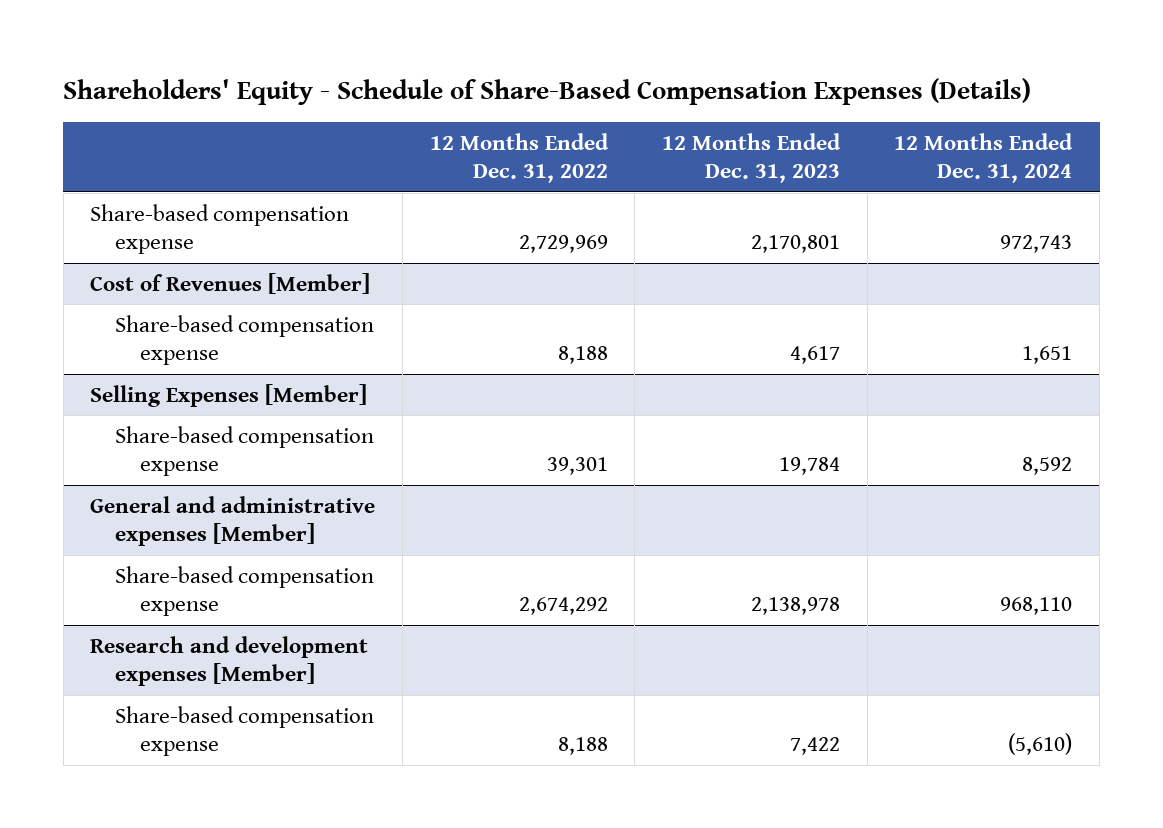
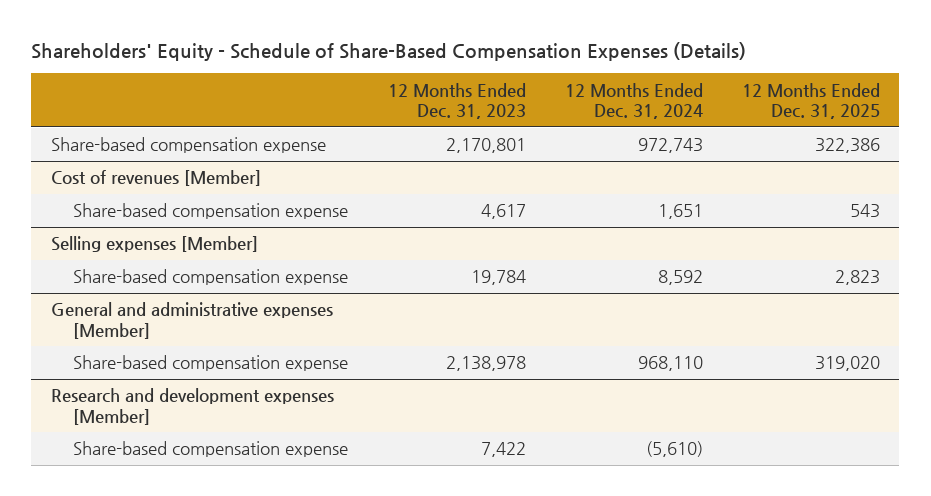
[429,132,609,184] 12 Months Ended Dec. 31, 2022 -> none
none -> [741,82,880,120] 12 Months Ended Dec. 31, 2025
[90,272,371,294] Cost of Revenues [Member] -> [50,170,261,187] Cost of revenues [Member]
[90,383,368,407] Selling Expenses [Member] -> [50,236,258,253] Selling expenses [Member]

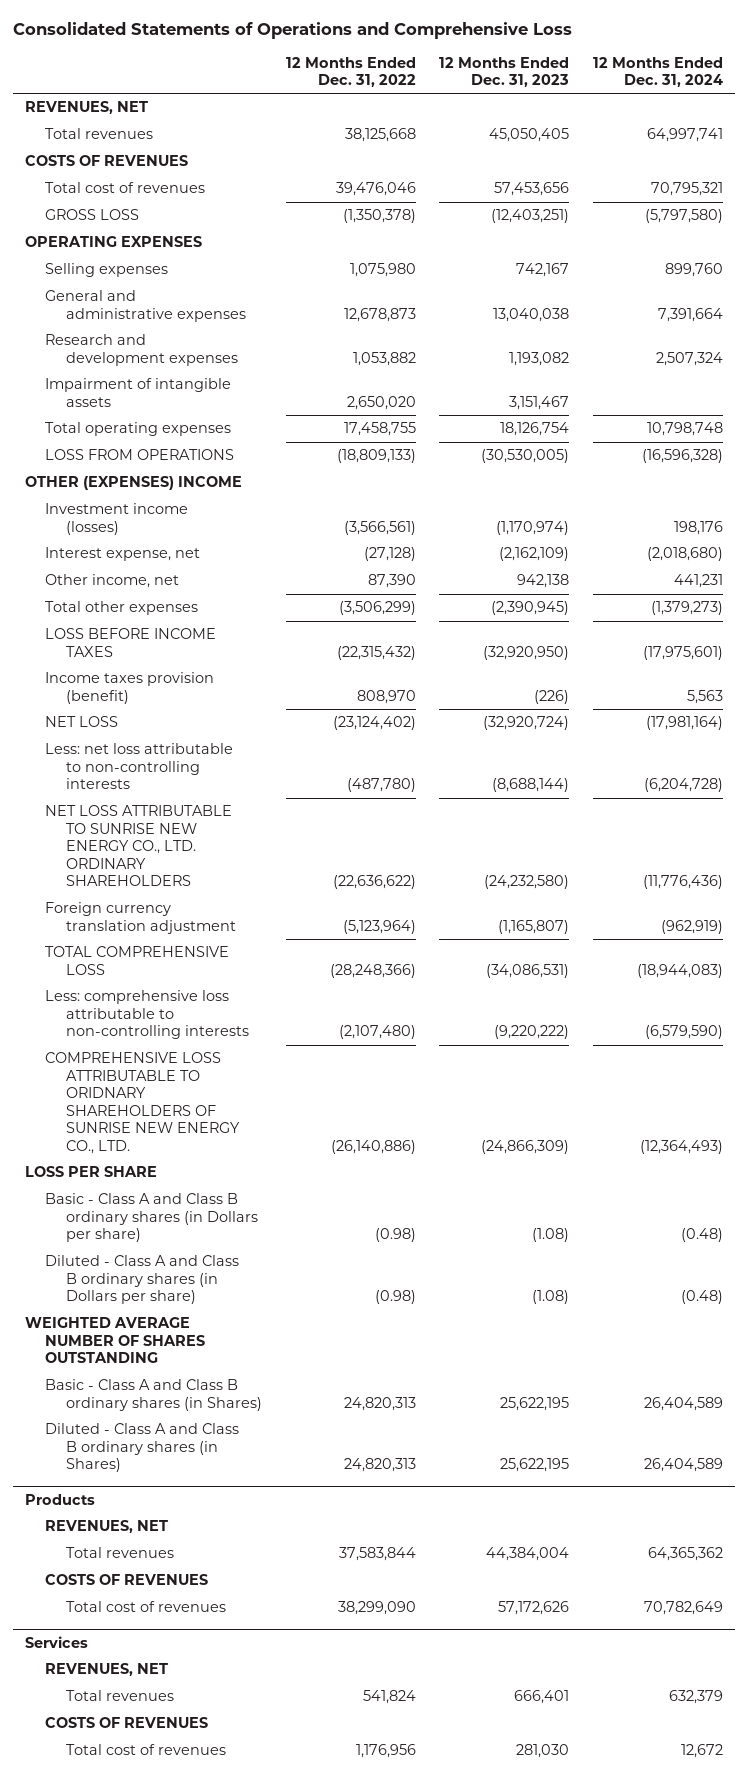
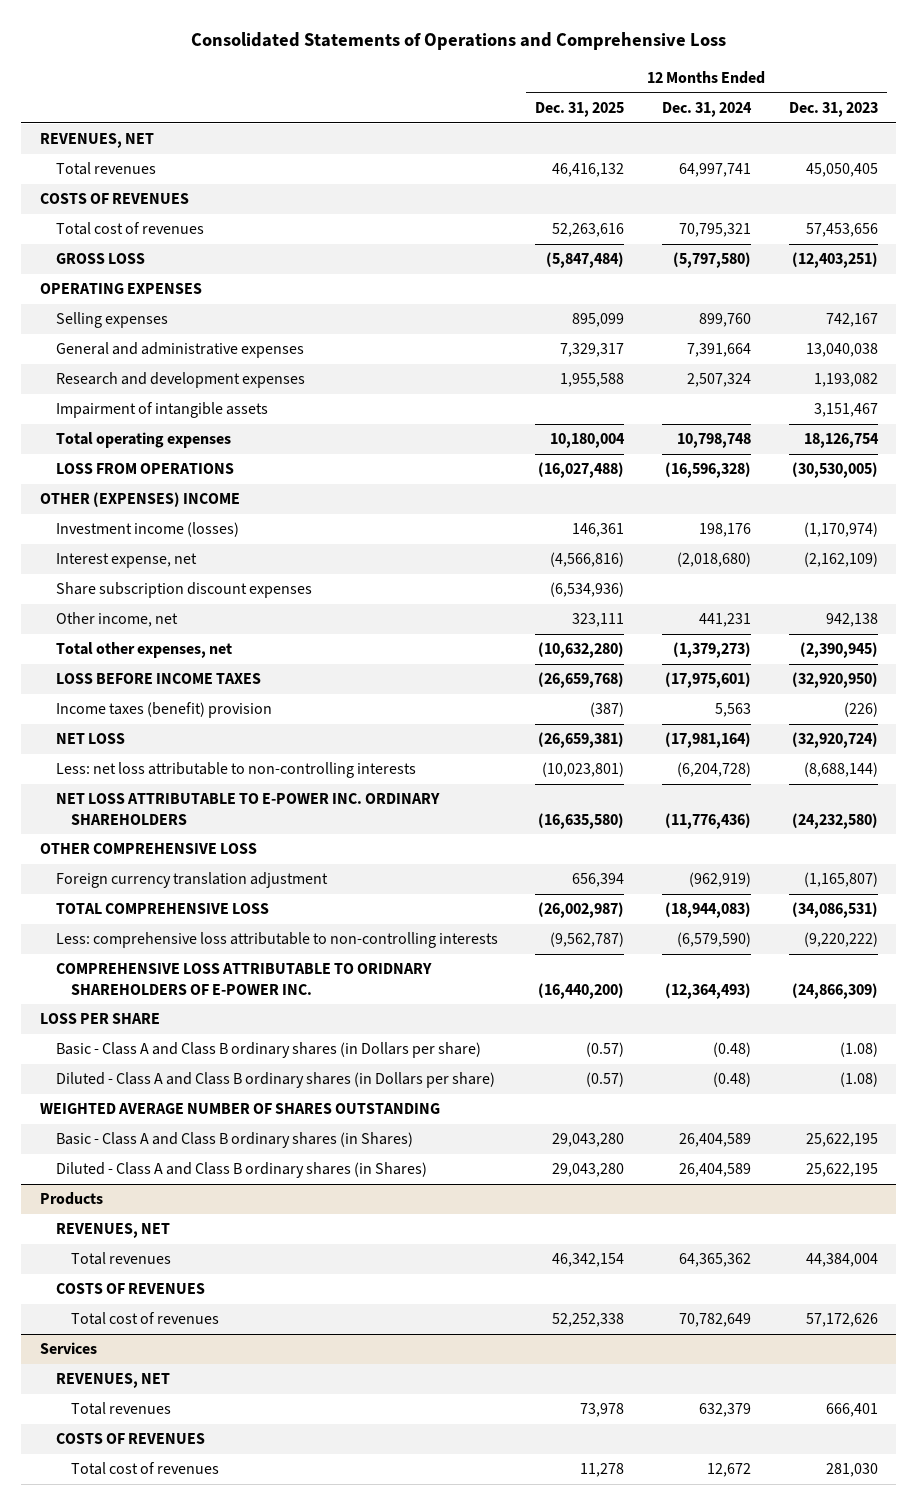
[285,56,416,88] 12 Months Ended Dec. 31, 2022 -> none
none -> [535,102,625,118] Dec. 31, 2025
none -> [55,582,312,599] Share subscription discount expenses
[45,601,199,616] Total other expenses -> [55,642,232,659] Total other expenses, net
[45,672,215,704] Income taxes provision (benefit) -> [55,702,272,719] Income taxes (benefit) provision
[45,805,233,887] NET LOSS ATTRIBUTABLE TO SUNRISE NEW ENERGY CO., LTD. ORDINARY SHAREHOLDERS -> [55,793,440,825] NET LOSS ATTRIBUTABLE TO E-POWER INC. ORDINARY SHAREHOLDERS
none -> [39,843,257,855] OTHER COMPREHENSIVE LOSS
[45,1052,240,1154] COMPREHENSIVE LOSS ATTRIBUTABLE TO ORIDNARY SHAREHOLDERS OF SUNRISE NEW ENERGY CO., LTD. -> [55,963,432,995] COMPREHENSIVE LOSS ATTRIBUTABLE TO ORIDNARY SHAREHOLDERS OF E-POWER INC.

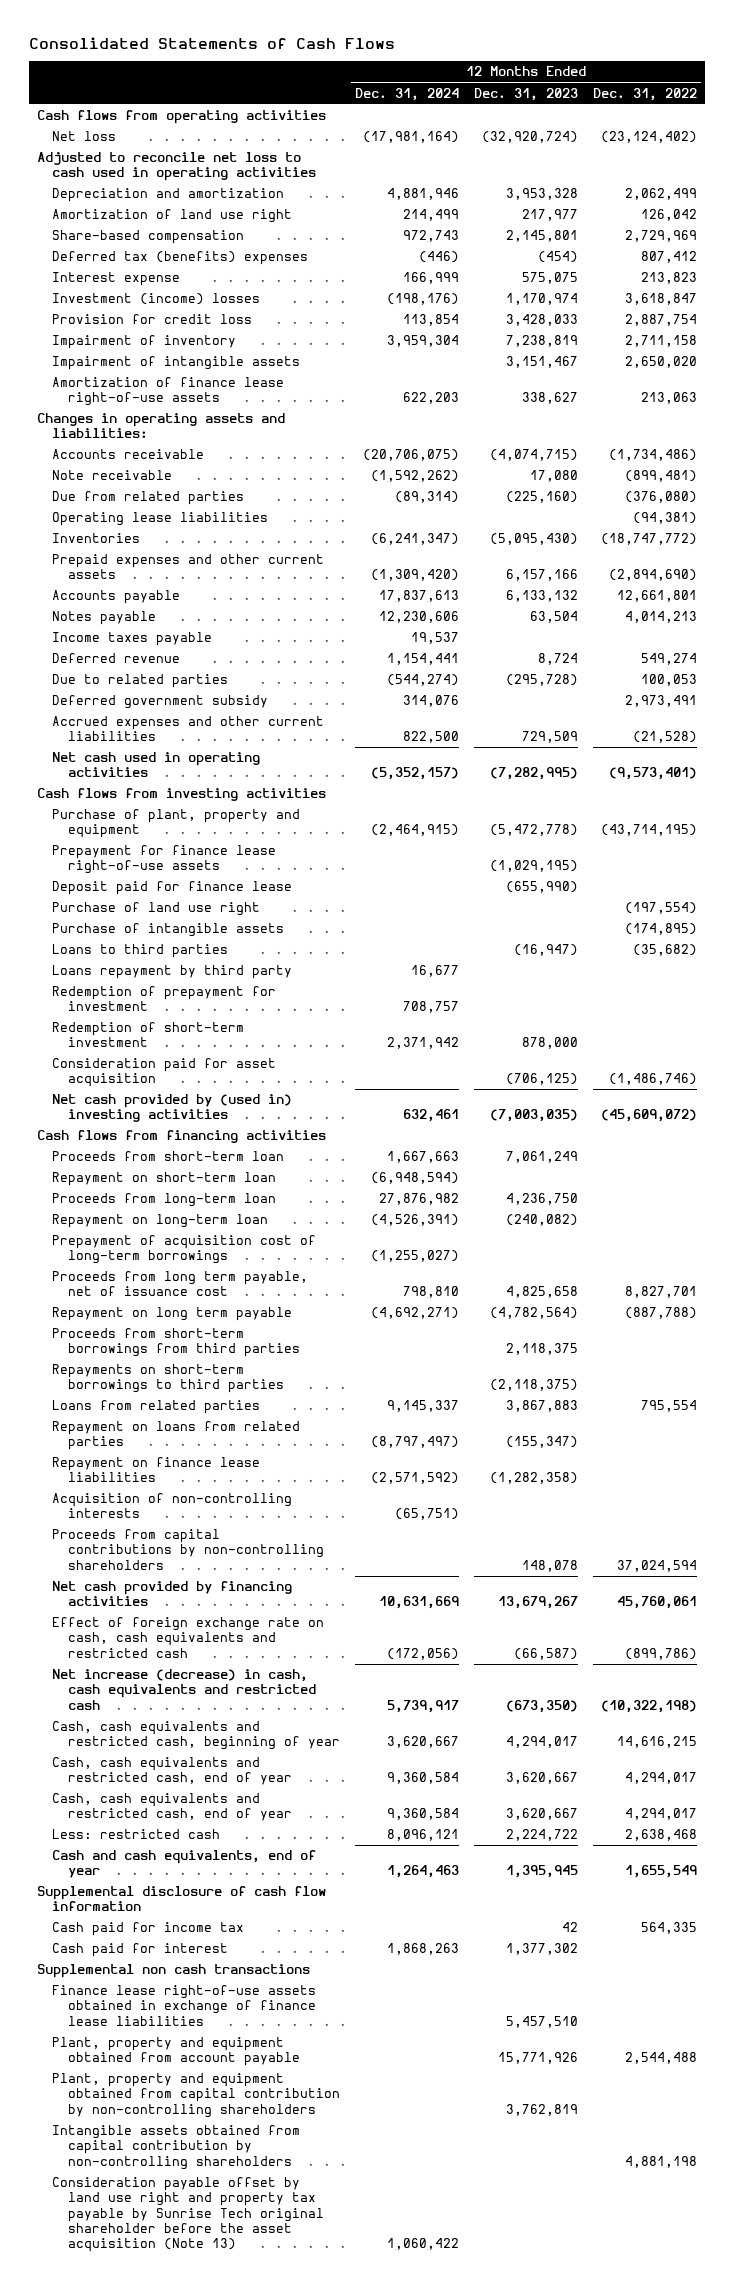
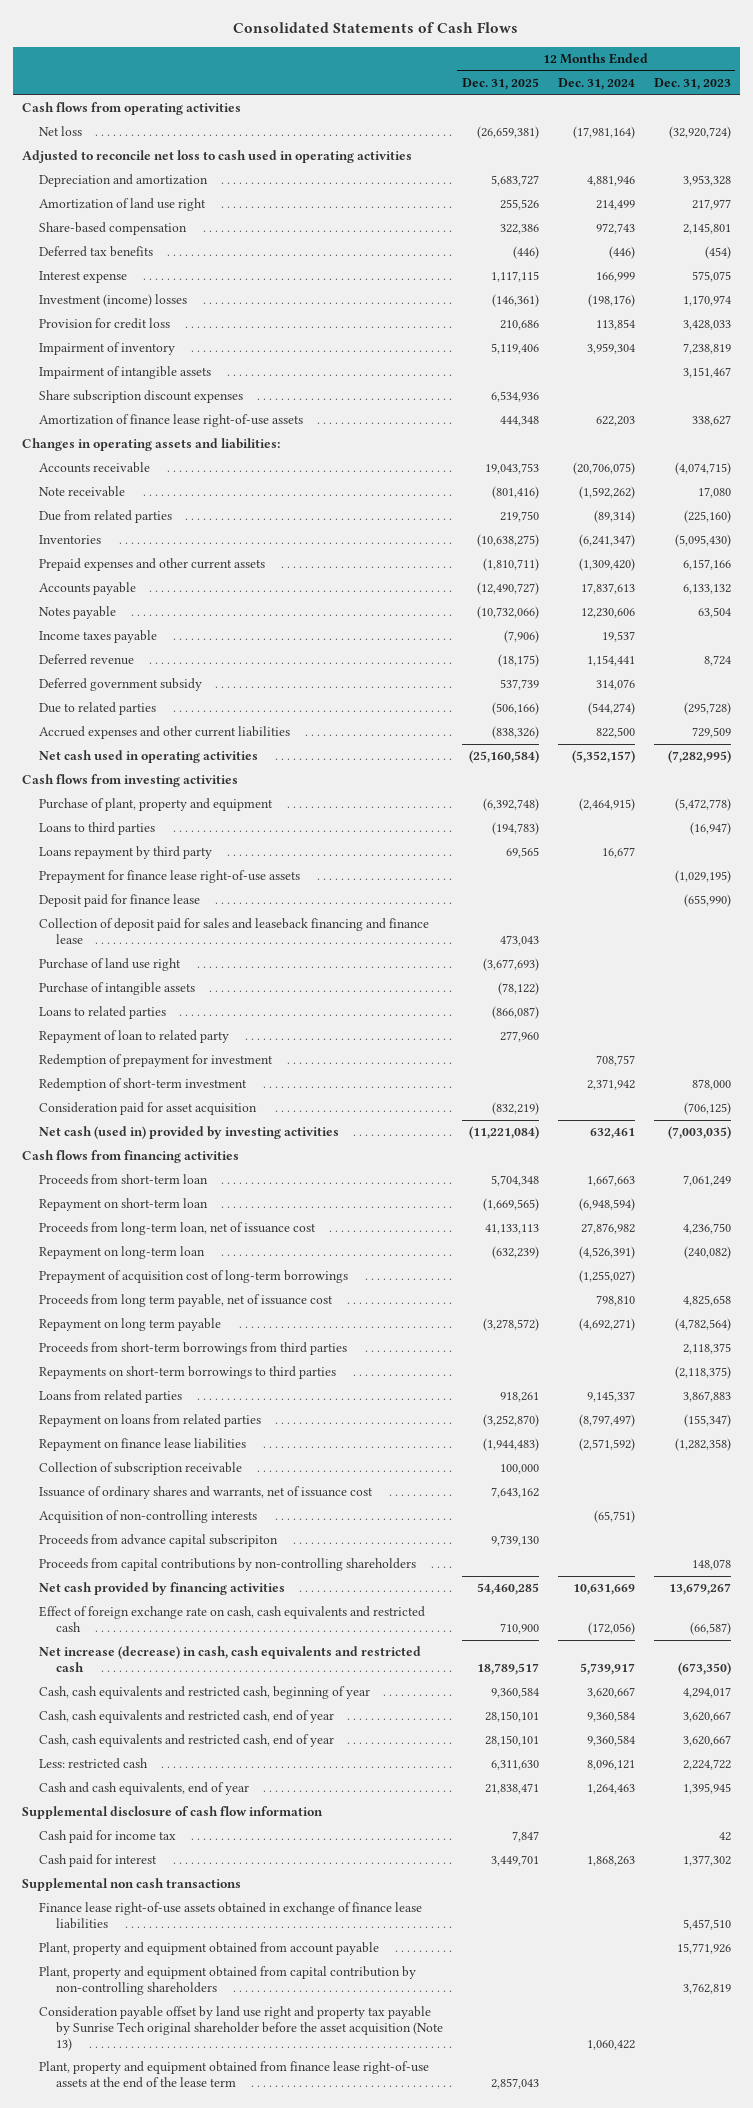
[593,87,698,101] Dec. 31, 2022 -> none
none -> [461,78,539,91] Dec. 31, 2025
[52,251,309,266] Deferred tax (benefits) expenses -> [38,246,153,258] Deferred tax benefits
none -> [38,390,243,404] Share subscription discount expenses
[52,512,269,527] Operating lease liabilities -> none
[52,674,229,689] Due to related parties -> [38,702,156,716] Due to related parties
[52,944,229,959] Loans to third parties -> [38,822,155,836] Loans to third parties
[52,965,293,980] Loans repayment by third party -> [38,846,212,860] Loans repayment by third party
none -> [38,918,429,945] Collection of deposit paid for sales and leaseback financing and finance lease
none -> [38,1006,166,1020] Loans to related parties
none -> [38,1030,229,1044] Repayment of loan to related party
[52,1094,293,1123] Net cash provided by (used in) investing activities -> [38,1126,339,1140] Net cash (used in) provided by investing activities
[52,1193,277,1208] Proceeds from long-term loan -> [38,1222,316,1236] Proceeds from long-term loan, net of issuance cost
none -> [38,1462,242,1476] Collection of subscription receivable
none -> [38,1486,373,1500] Issuance of ordinary shares and warrants, net of issuance cost
none -> [38,1534,278,1548] Proceeds from advance capital subscripiton
[52,2125,301,2170] Intangible assets obtained from capital contribution by non-controlling shareholders -> none
none -> [38,2061,429,2089] Plant, property and equipment obtained from finance lease right-of-use assets at the end of the lease term

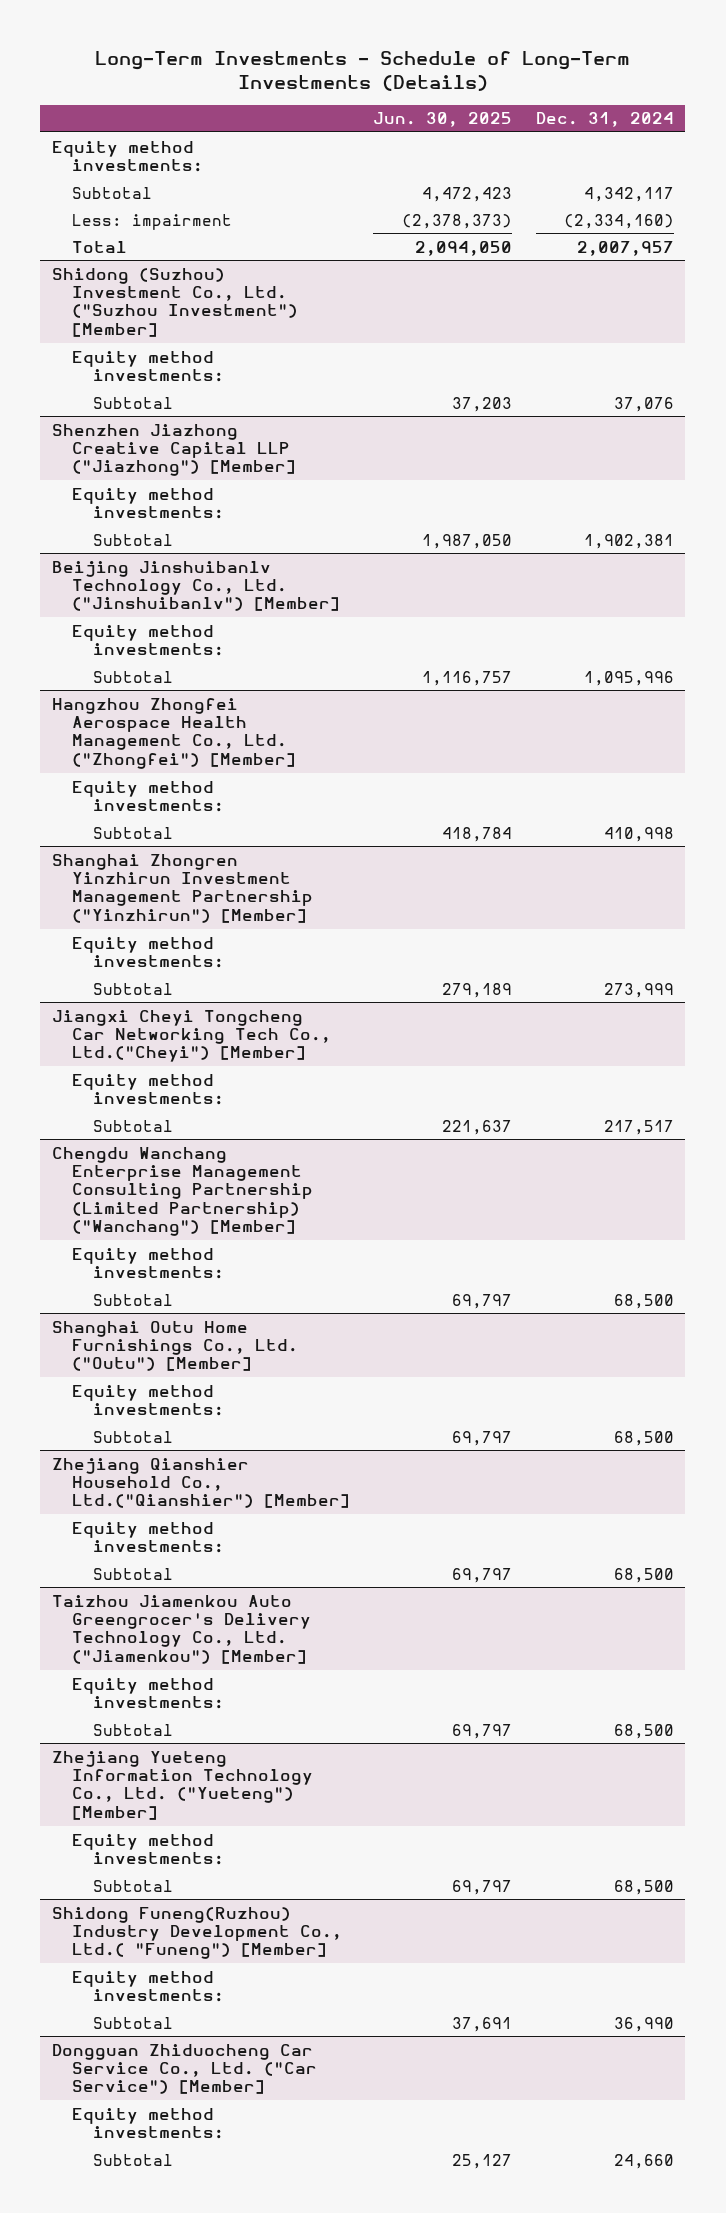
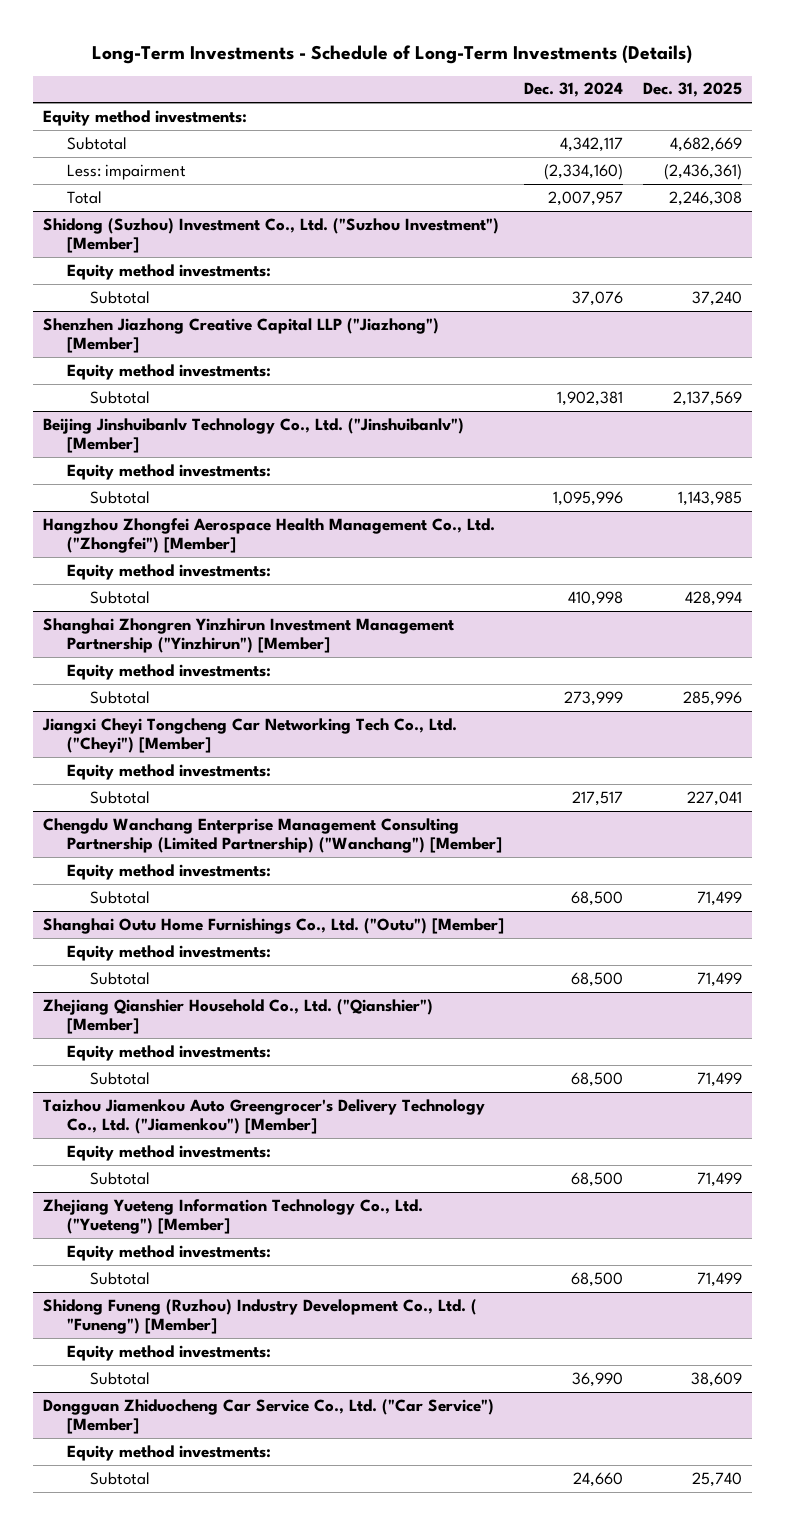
[373,112,513,128] Jun. 30, 2025 -> none
none -> [642,82,742,98] Dec. 31, 2025
[52,1009,332,1063] Jiangxi Cheyi Tongcheng Car Networking Tech Co., Ltd.("Cheyi") [Member] -> [41,717,457,754] Jiangxi Cheyi Tongcheng Car Networking Tech Co., Ltd. ("Cheyi") [Member]
[52,1457,351,1509] Zhejiang Qianshier Household Co., Ltd.("Qianshier") [Member] -> [42,998,433,1035] Zhejiang Qianshier Household Co., Ltd. ("Qianshier") [Member]
[52,1906,343,1960] Shidong Funeng(Ruzhou) Industry Development Co., Ltd.( "Funeng") [Member] -> [42,1298,477,1335] Shidong Funeng (Ruzhou) Industry Development Co., Ltd. ( "Funeng") [Member]

